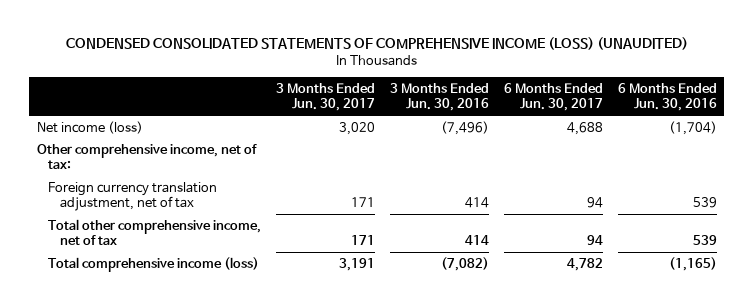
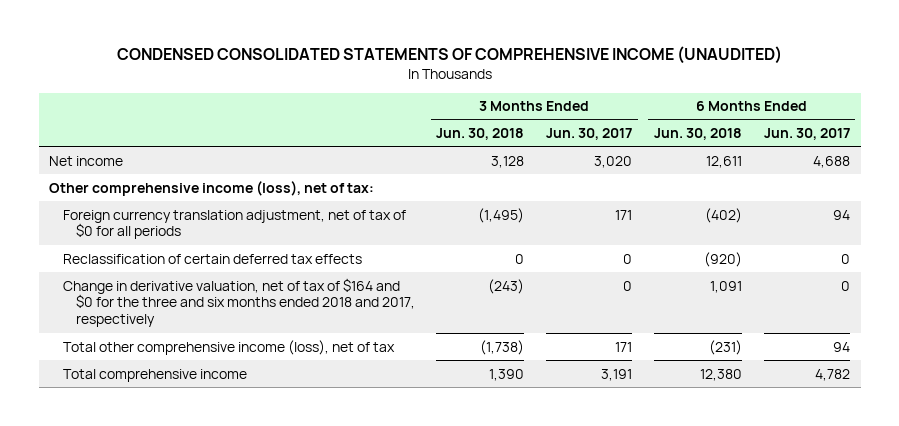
[65,37,688,51] CONDENSED CONSOLIDATED STATEMENTS OF COMPREHENSIVE INCOME (LOSS) (UNAUDITED) -> [116,46,782,65] CONDENSED CONSOLIDATED STATEMENTS OF COMPREHENSIVE INCOME (UNAUDITED)
[390,82,490,112] 3 Months Ended Jun. 30, 2016 -> none
[618,82,718,112] 6 Months Ended Jun. 30, 2016 -> none
none -> [436,127,525,140] Jun. 30, 2018
none -> [653,127,742,140] Jun. 30, 2018
[36,120,143,134] Net income (loss) -> [49,155,124,166] Net income
[36,143,257,170] Other comprehensive income, net of tax: -> [49,180,375,196] Other comprehensive income (loss), net of tax:
[48,181,218,212] Foreign currency translation adjustment, net of tax -> [62,209,406,240] Foreign currency translation adjustment, net of tax of $0 for all periods
none -> [62,253,362,264] Reclassification of certain deferred tax effects
none -> [62,277,415,328] Change in derivative valuation, net of tax of $164 and $0 for the three and six months ended 2018 and 2017, respectively
[48,218,262,246] Total other comprehensive income, net of tax -> [62,339,395,355] Total other comprehensive income (loss), net of tax
[48,256,260,272] Total comprehensive income (loss) -> [62,368,247,382] Total comprehensive income

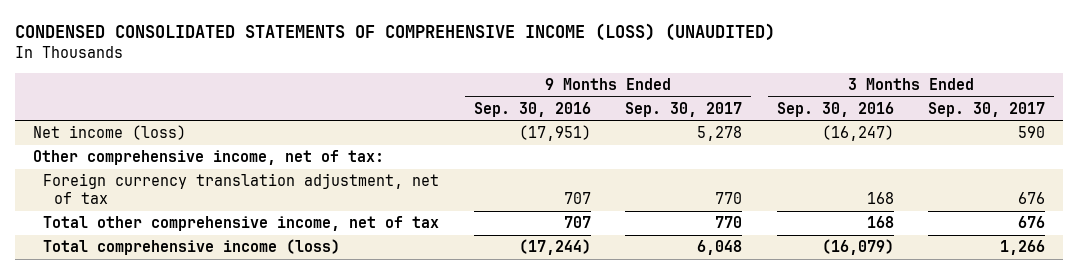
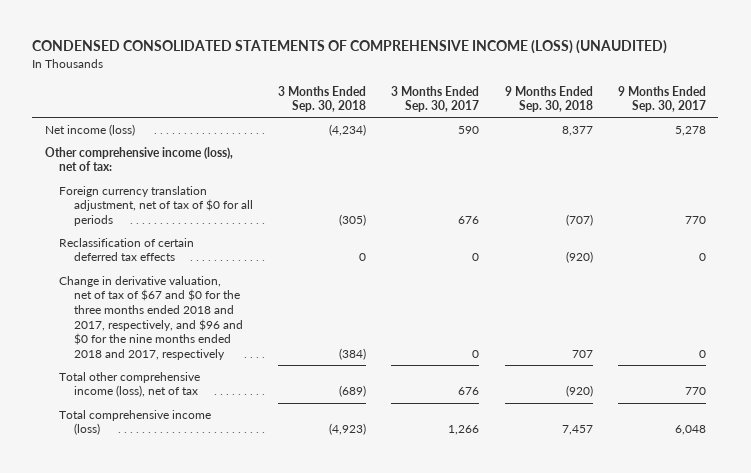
[473,101,591,117] Sep. 30, 2016 -> none
[776,101,894,117] Sep. 30, 2016 -> none
none -> [277,85,366,113] 3 Months Ended Sep. 30, 2018
none -> [504,85,593,113] 9 Months Ended Sep. 30, 2018
[32,150,384,166] Other comprehensive income, net of tax: -> [44,146,233,172] Other comprehensive income (loss), net of tax:
[43,173,440,205] Foreign currency translation adjustment, net of tax -> [59,185,253,227] Foreign currency translation adjustment, net of tax of $0 for all periods
none -> [59,237,195,262] Reclassification of certain deferred tax effects
none -> [59,275,243,360] Change in derivative valuation, net of tax of $67 and $0 for the three months ended 2018 and 2017, respectively, and $96 and $0 for the nine months ended 2018 and 2017, respectively
[43,216,440,232] Total other comprehensive income, net of tax -> [59,371,201,398] Total other comprehensive income (loss), net of tax

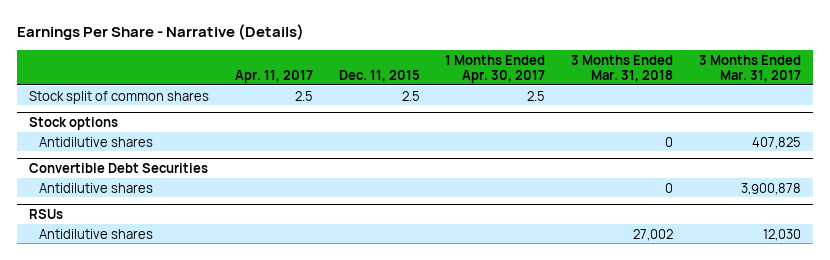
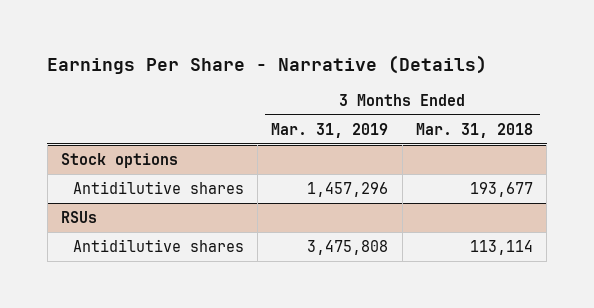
[235,70,314,84] Apr. 11, 2017 -> none
[338,70,420,83] Dec. 11, 2015 -> none
[445,54,546,84] 1 Months Ended Apr. 30, 2017 -> none
[698,54,801,83] 3 Months Ended Mar. 31, 2017 -> none
none -> [271,122,389,138] Mar. 31, 2019
[29,90,210,104] Stock split of common shares -> none
[29,163,209,174] Convertible Debt Securities -> none
[39,182,154,193] Antidilutive shares -> none
[664,136,673,147] 0 -> [469,181,533,197] 193,677
[632,228,673,241] 27,002 -> [469,239,533,255] 113,114

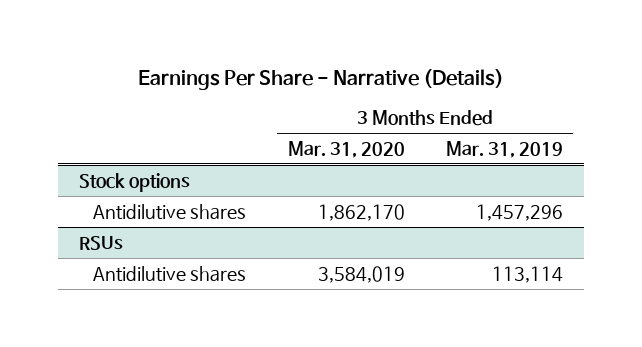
[415,122,533,138] Mar. 31, 2018 -> none
none -> [287,140,405,158] Mar. 31, 2020
[307,239,389,255] 3,475,808 -> [492,265,564,283] 113,114

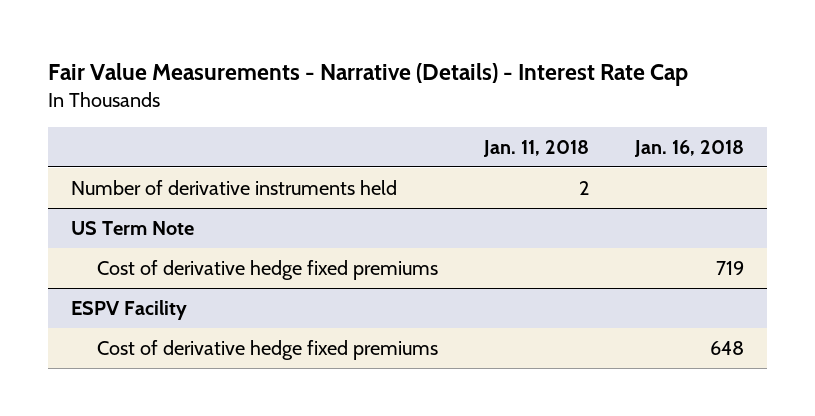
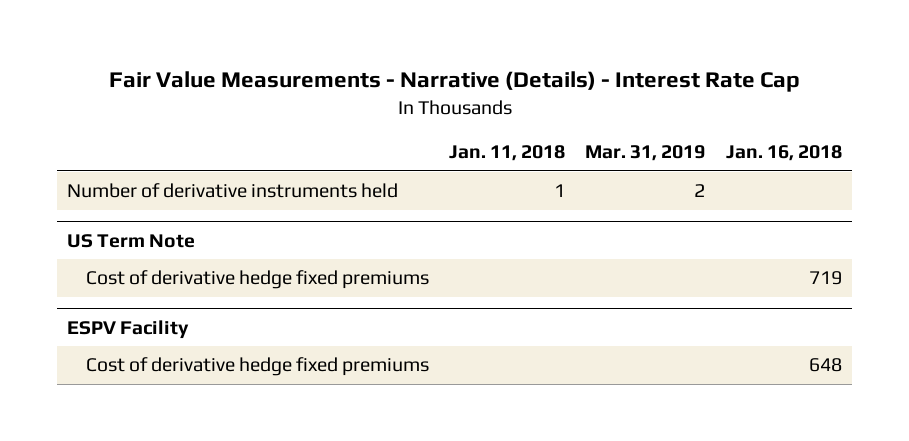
none -> [585,145,706,162] Mar. 31, 2019
[578,180,589,195] 2 -> [554,184,566,198] 1

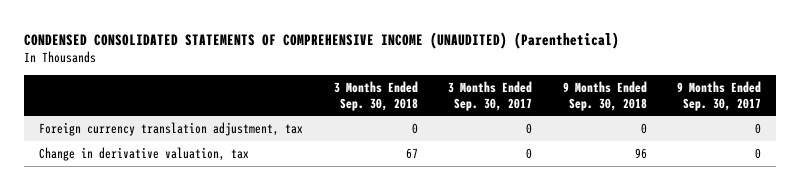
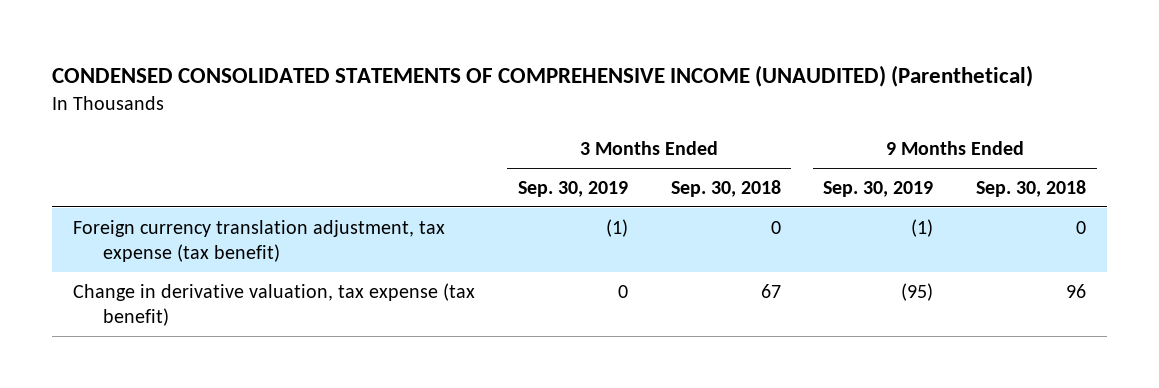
[448,81,533,111] 3 Months Ended Sep. 30, 2017 -> none
[677,81,762,111] 9 Months Ended Sep. 30, 2017 -> none
none -> [517,180,628,197] Sep. 30, 2019
none -> [823,180,934,197] Sep. 30, 2019
[39,121,304,136] Foreign currency translation adjustment, tax -> [73,219,446,263] Foreign currency translation adjustment, tax expense (tax benefit)
[39,146,250,161] Change in derivative valuation, tax -> [73,282,476,327] Change in derivative valuation, tax expense (tax benefit)

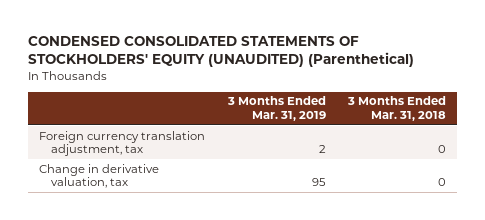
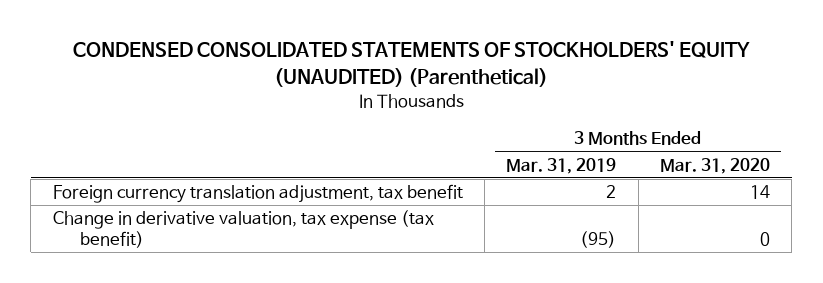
[346,96,446,122] 3 Months Ended Mar. 31, 2018 -> none
none -> [660,157,771,174] Mar. 31, 2020
[39,130,206,157] Foreign currency translation adjustment, tax -> [52,184,463,204] Foreign currency translation adjustment, tax benefit
[39,163,160,189] Change in derivative valuation, tax -> [52,210,434,249] Change in derivative valuation, tax expense (tax benefit)
[311,178,326,187] 95 -> [580,231,617,249] (95)

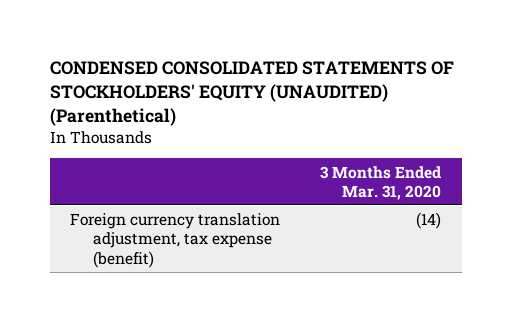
[506,157,617,174] Mar. 31, 2019 -> none
[52,210,434,249] Change in derivative valuation, tax expense (tax benefit) -> none
[52,184,463,204] Foreign currency translation adjustment, tax benefit -> [70,213,281,268] Foreign currency translation adjustment, tax expense (benefit)
[750,185,771,200] 14 -> [416,212,442,230] (14)

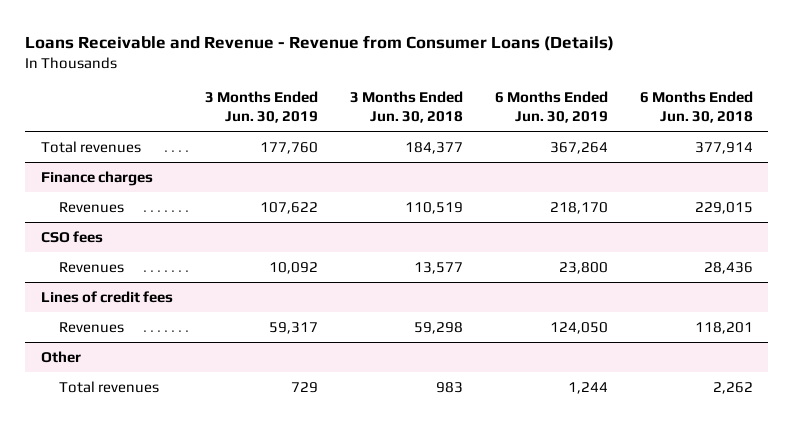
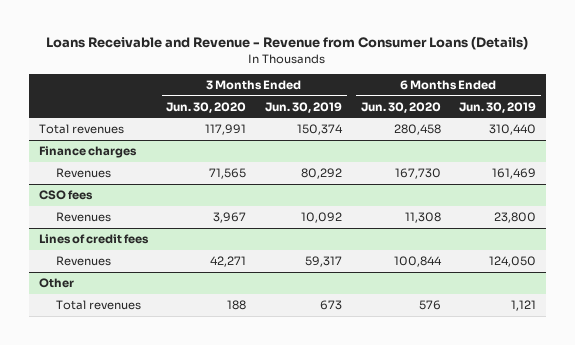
[349,91,463,124] 3 Months Ended Jun. 30, 2018 -> none
[639,91,753,124] 6 Months Ended Jun. 30, 2018 -> none
none -> [166,101,247,113] Jun. 30, 2020
none -> [360,101,441,113] Jun. 30, 2020
[259,141,318,154] 177,760 -> [296,124,343,136] 150,374
[549,141,608,154] 367,264 -> [489,124,537,136] 310,440
[259,201,318,214] 107,622 -> [300,168,342,180] 80,292
[549,201,608,214] 218,170 -> [492,168,537,180] 161,469
[290,381,318,393] 729 -> [319,300,342,311] 673
[567,381,608,394] 1,244 -> [511,300,537,312] 1,121

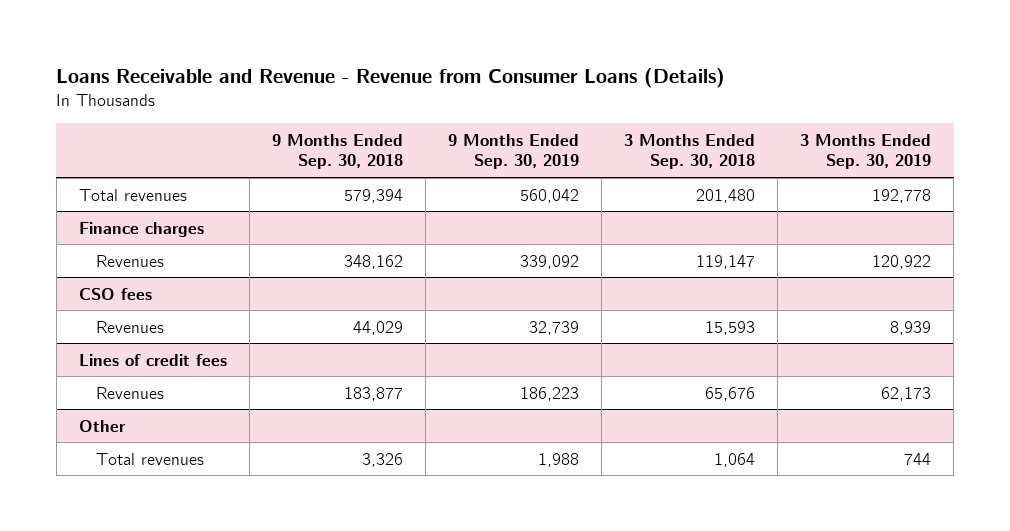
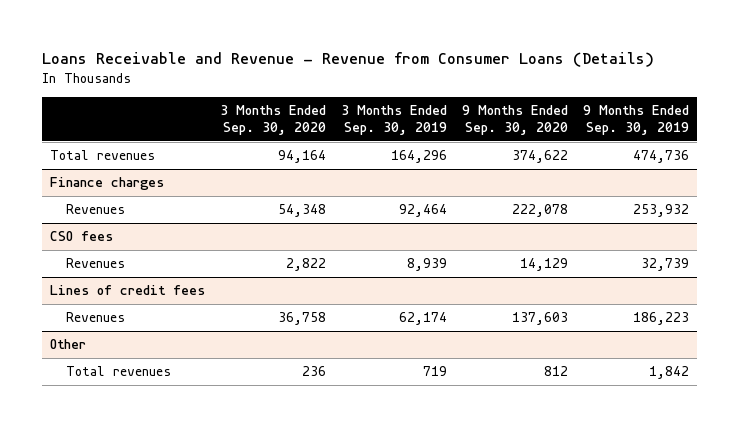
[271,134,403,170] 9 Months Ended Sep. 30, 2018 -> none
[624,134,756,170] 3 Months Ended Sep. 30, 2018 -> none
none -> [219,104,326,136] 3 Months Ended Sep. 30, 2020
none -> [462,104,569,136] 9 Months Ended Sep. 30, 2020
[520,188,580,203] 560,042 -> [633,150,690,164] 474,736
[872,188,932,203] 192,778 -> [391,150,448,164] 164,296
[520,254,580,269] 339,092 -> [633,204,690,218] 253,932
[872,254,932,269] 120,922 -> [399,204,448,218] 92,464
[881,386,932,401] 62,173 -> [399,312,448,326] 62,174
[538,452,580,467] 1,988 -> [649,366,690,380] 1,842
[904,452,932,465] 744 -> [423,366,448,377] 719

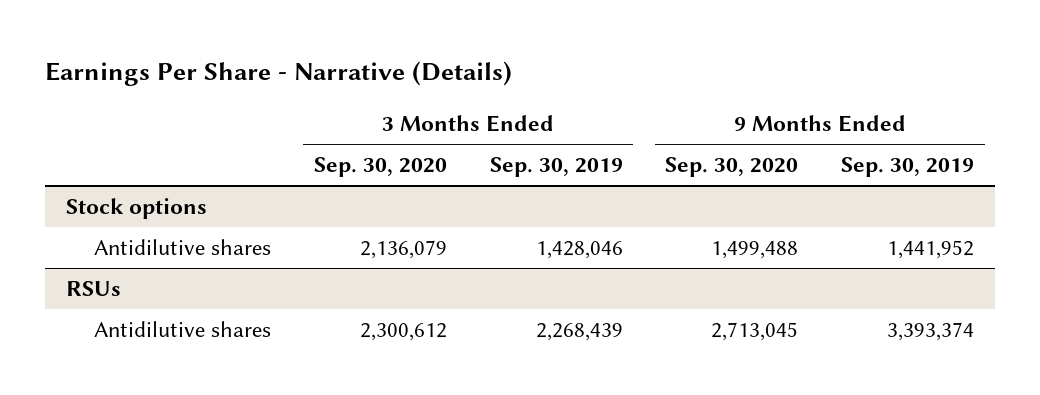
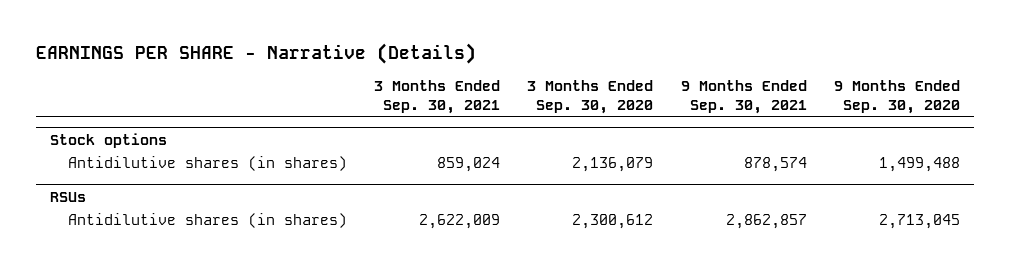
[44,61,512,87] Earnings Per Share - Narrative (Details) -> [35,43,476,65] EARNINGS PER SHARE - Narrative (Details)
[489,156,623,177] Sep. 30, 2019 -> none
[841,156,975,177] Sep. 30, 2019 -> none
none -> [374,80,501,115] 3 Months Ended Sep. 30, 2021
none -> [680,80,807,115] 9 Months Ended Sep. 30, 2021
[93,238,271,255] Antidilutive shares -> [67,156,347,172] Antidilutive shares (in shares)
[93,320,271,337] Antidilutive shares -> [67,213,347,229] Antidilutive shares (in shares)

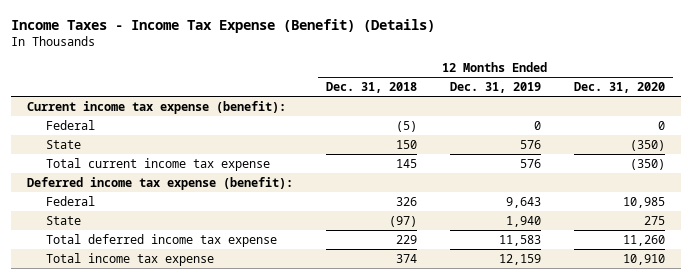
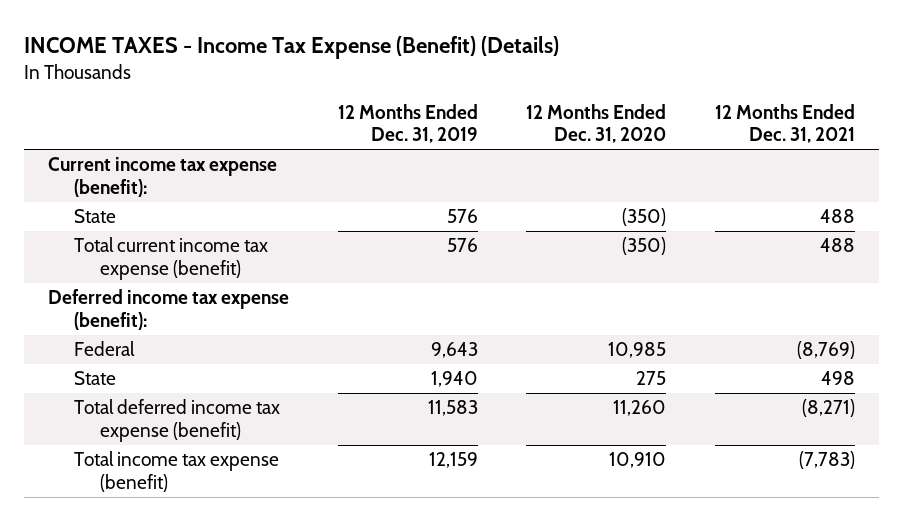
[10,18,435,33] Income Taxes - Income Tax Expense (Benefit) (Details) -> [23,36,559,60] INCOME TAXES - Income Tax Expense (Benefit) (Details)
[325,82,417,94] Dec. 31, 2018 -> none
none -> [714,104,855,144] 12 Months Ended Dec. 31, 2021
[45,119,95,130] Federal -> none
[45,157,270,171] Total current income tax expense -> [73,237,268,280] Total current income tax expense (benefit)
[45,233,277,247] Total deferred income tax expense -> [73,399,280,442] Total deferred income tax expense (benefit)
[45,252,214,266] Total income tax expense -> [73,451,279,492] Total income tax expense (benefit)

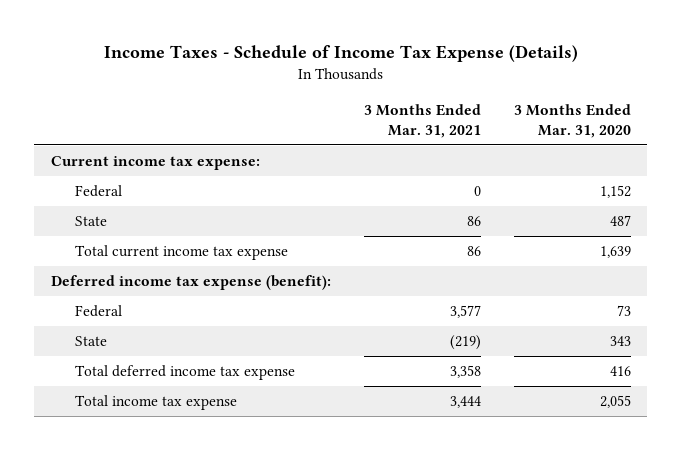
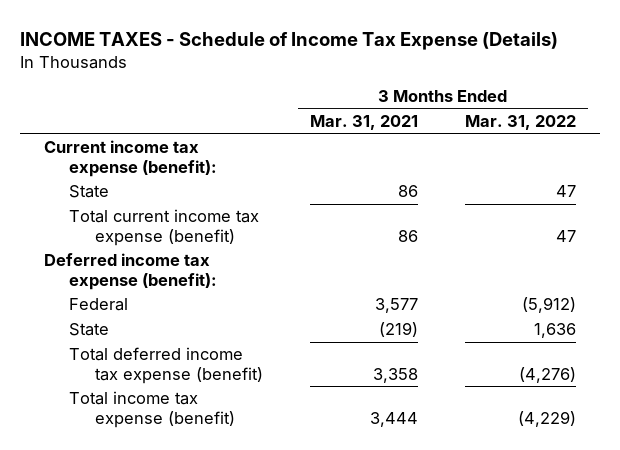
[103,45,578,63] Income Taxes - Schedule of Income Tax Expense (Details) -> [20,31,559,50] INCOME TAXES - Schedule of Income Tax Expense (Details)
[513,103,631,138] 3 Months Ended Mar. 31, 2020 -> none
none -> [465,115,577,131] Mar. 31, 2022
[75,185,123,198] Federal -> none
[50,156,260,171] Current income tax expense: -> [43,140,218,177] Current income tax expense (benefit):
[75,245,289,261] Total current income tax expense -> [69,209,260,246] Total current income tax expense (benefit)
[75,365,296,381] Total deferred income tax expense -> [69,347,263,384] Total deferred income tax expense (benefit)
[75,395,238,411] Total income tax expense -> [69,391,235,428] Total income tax expense (benefit)

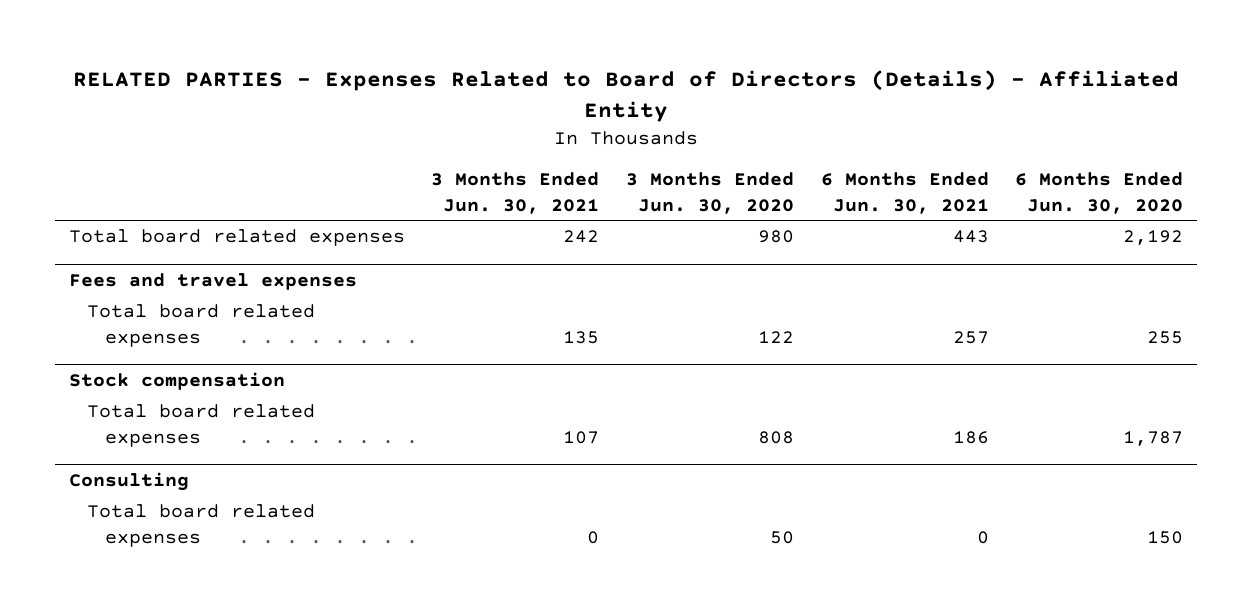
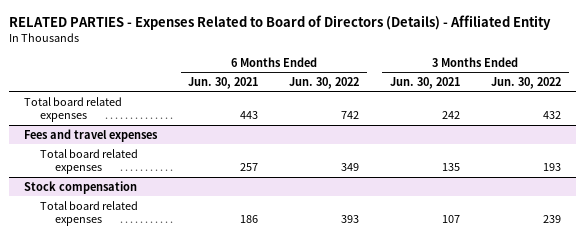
[626,172,795,214] 3 Months Ended Jun. 30, 2020 -> none
[1015,172,1184,214] 6 Months Ended Jun. 30, 2020 -> none
none -> [289,76,360,89] Jun. 30, 2022
none -> [490,76,561,89] Jun. 30, 2022
[68,472,189,492] Consulting -> none
[87,504,316,547] Total board related expenses -> none

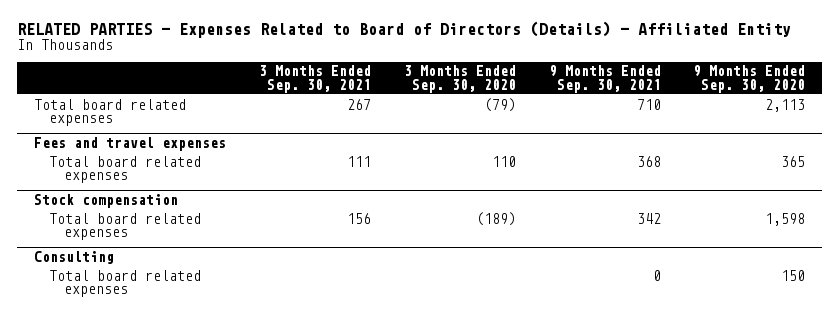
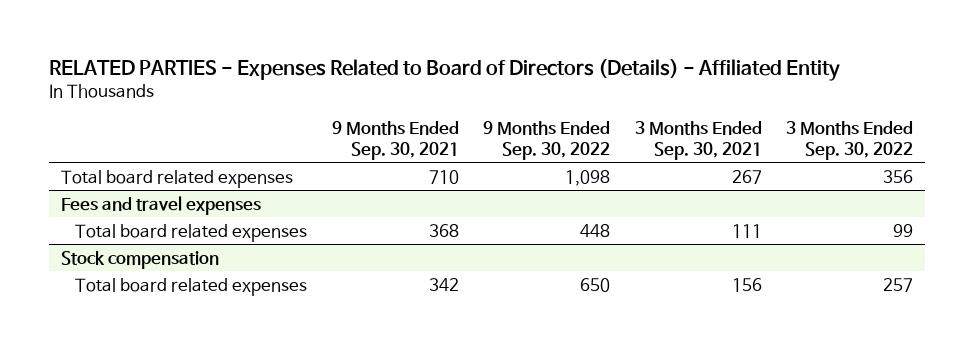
[403,65,516,93] 3 Months Ended Sep. 30, 2020 -> none
[693,65,806,93] 9 Months Ended Sep. 30, 2020 -> none
none -> [483,120,611,160] 9 Months Ended Sep. 30, 2022
none -> [786,120,914,160] 3 Months Ended Sep. 30, 2022
[33,251,114,265] Consulting -> none
[48,269,201,298] Total board related expenses -> none

